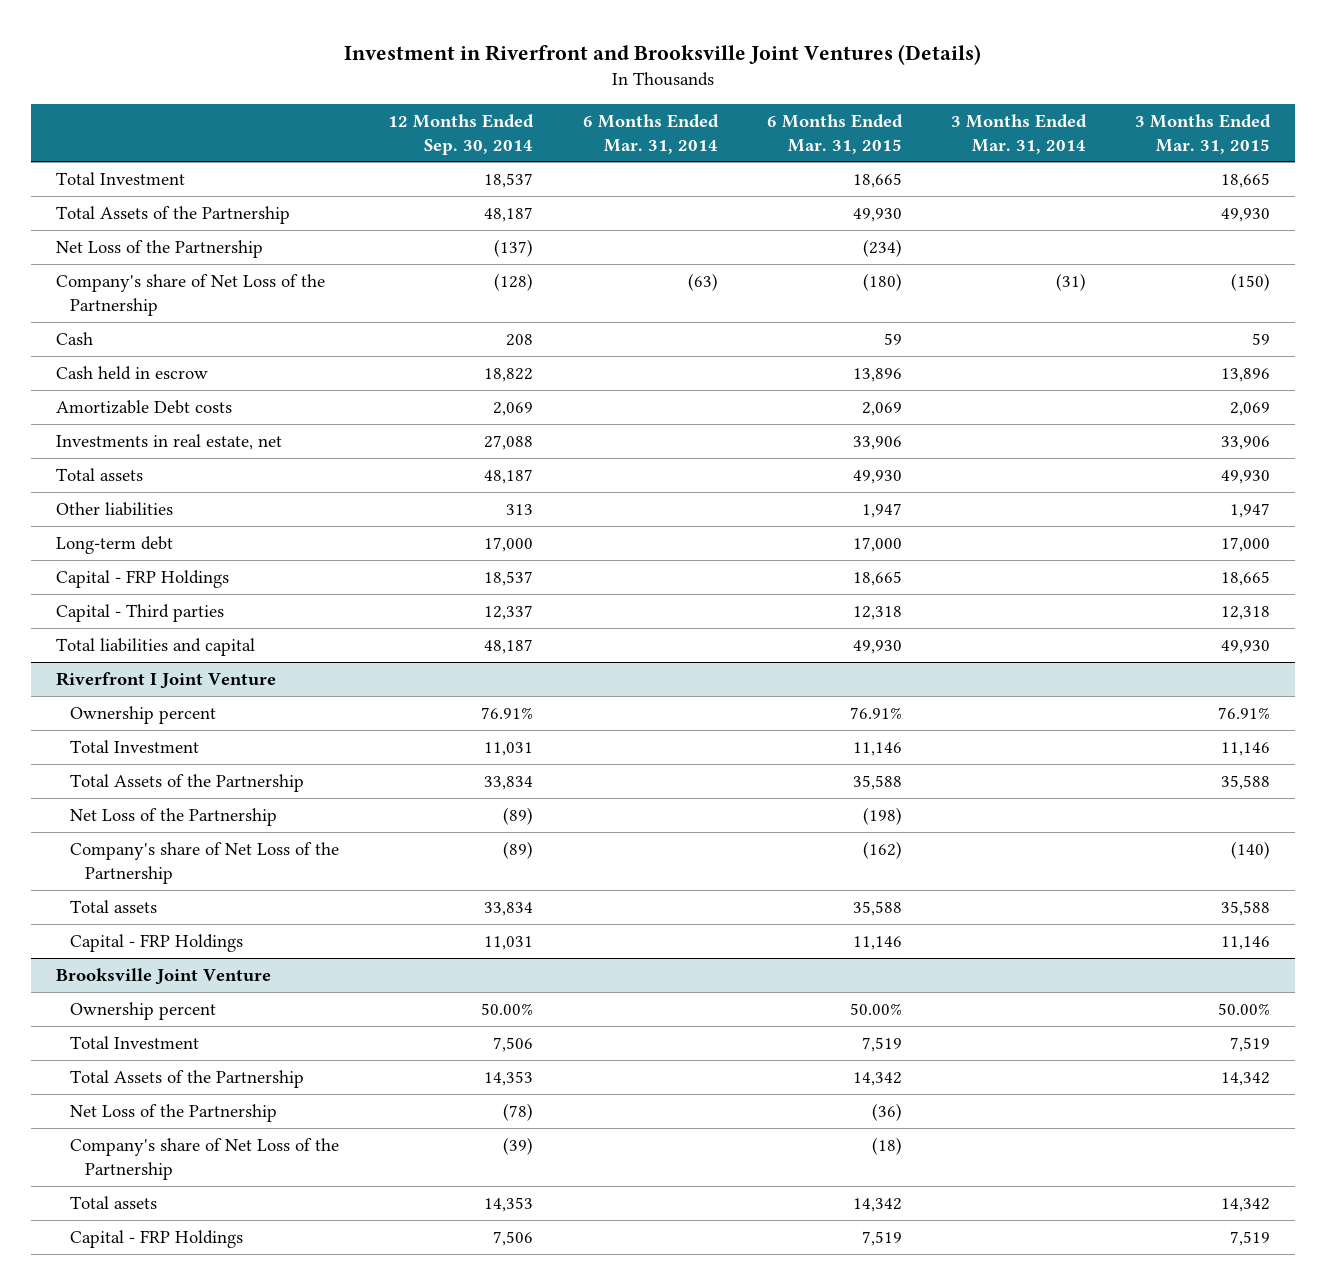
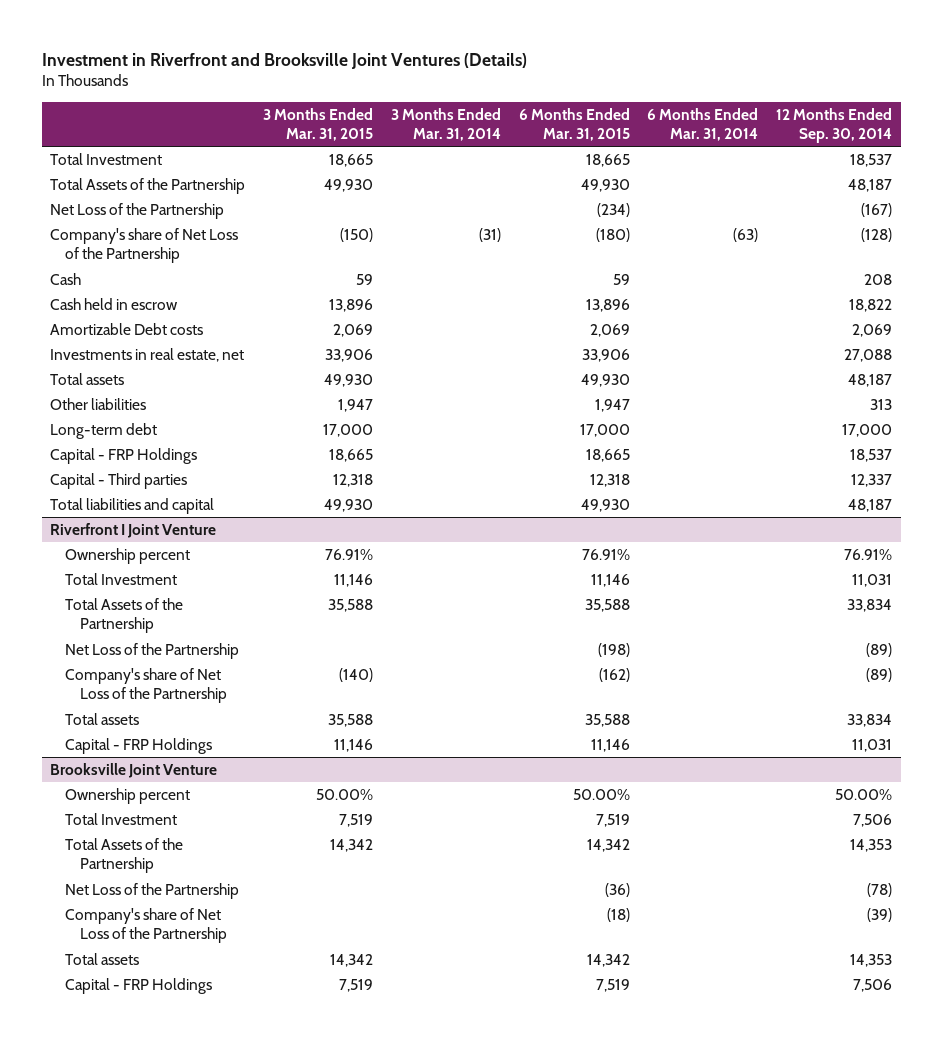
[494,238,534,257] (137) -> [861,203,893,218] (167)

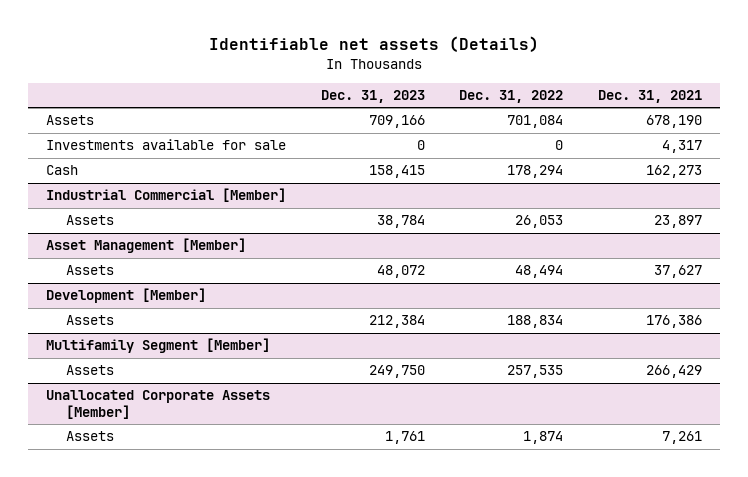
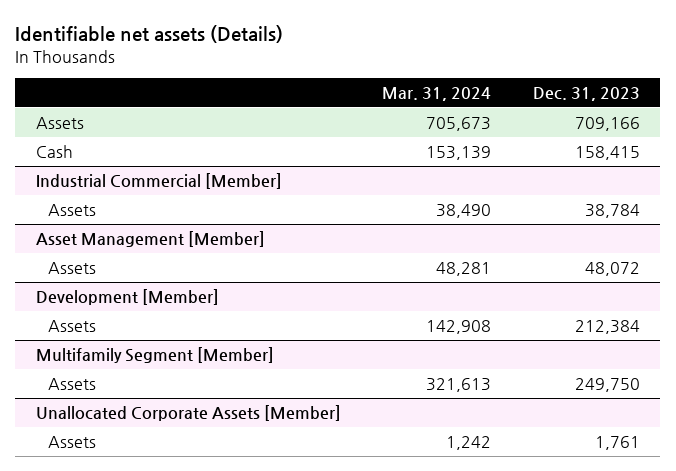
[459,90,564,104] Dec. 31, 2022 -> none
[598,90,703,104] Dec. 31, 2021 -> none
none -> [382,86,492,101] Mar. 31, 2024
[45,139,286,151] Investments available for sale -> none

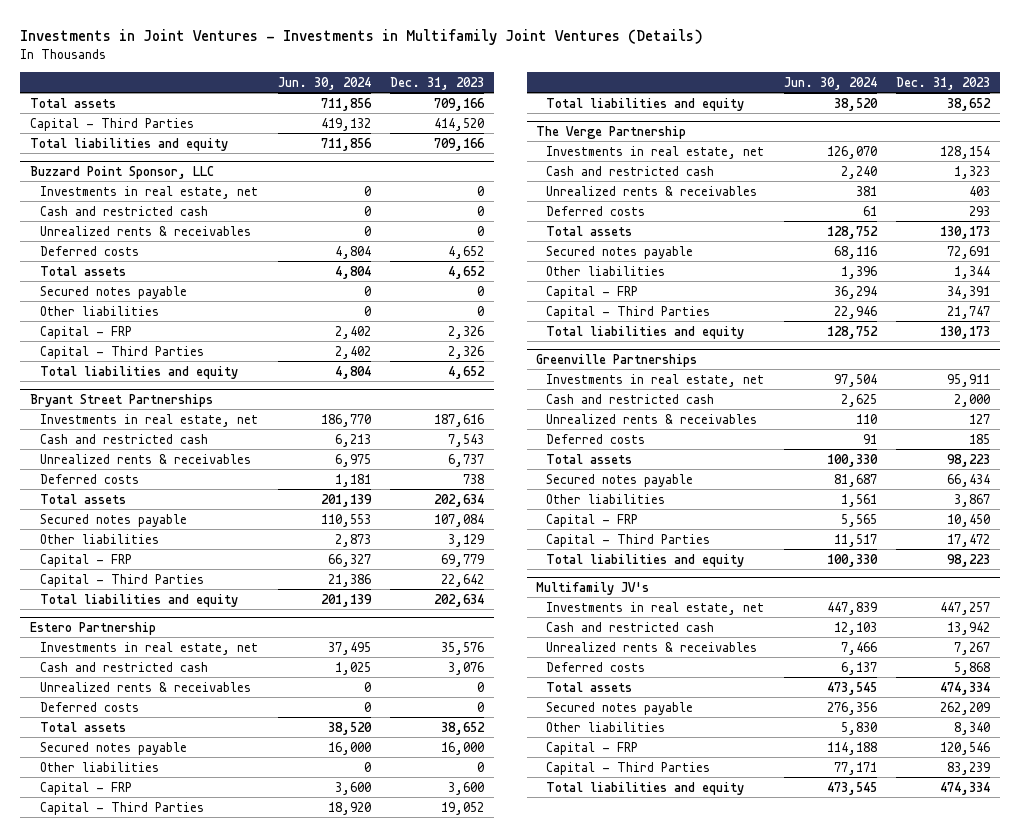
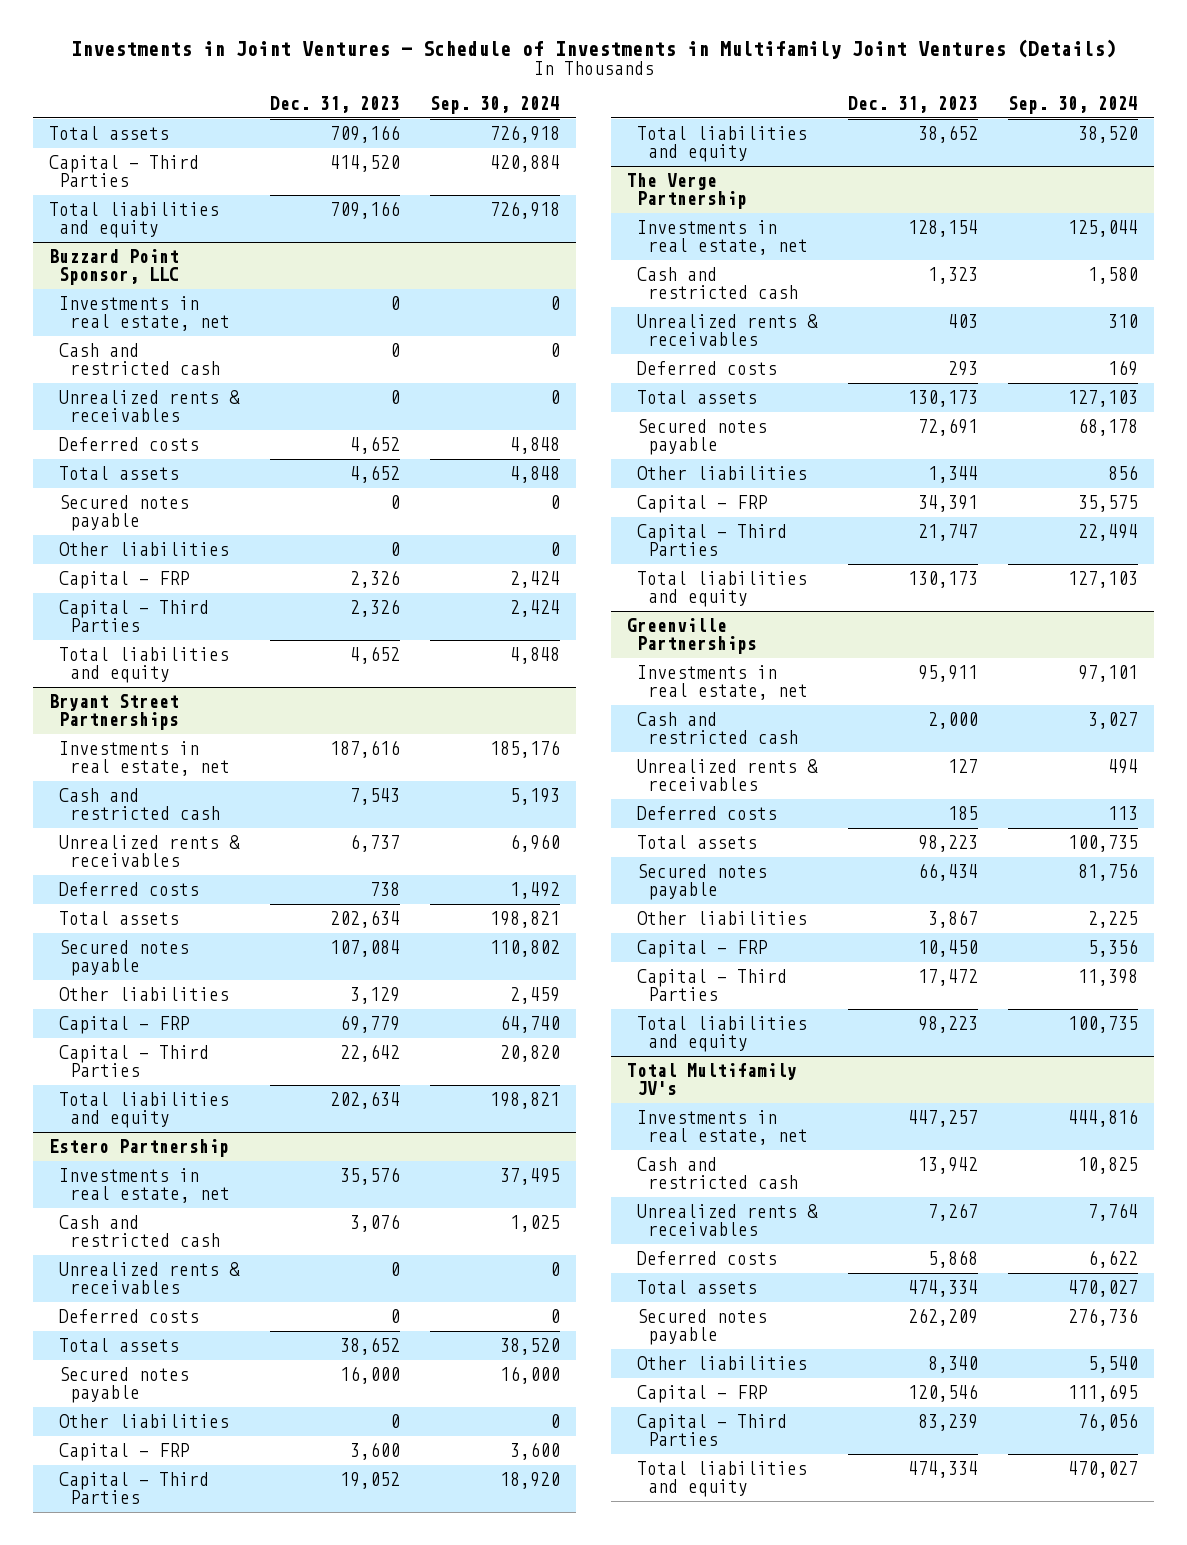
[20,28,704,45] Investments in Joint Ventures - Investments in Multifamily Joint Ventures (Details) -> [70,38,1116,59] Investments in Joint Ventures - Schedule of Investments in Multifamily Joint Ventures (Details)
[277,76,371,90] Jun. 30, 2024 -> none
none -> [430,96,561,115] Sep. 30, 2024
[536,581,650,595] Multifamily JV's -> [626,1063,797,1096] Total Multifamily JV's

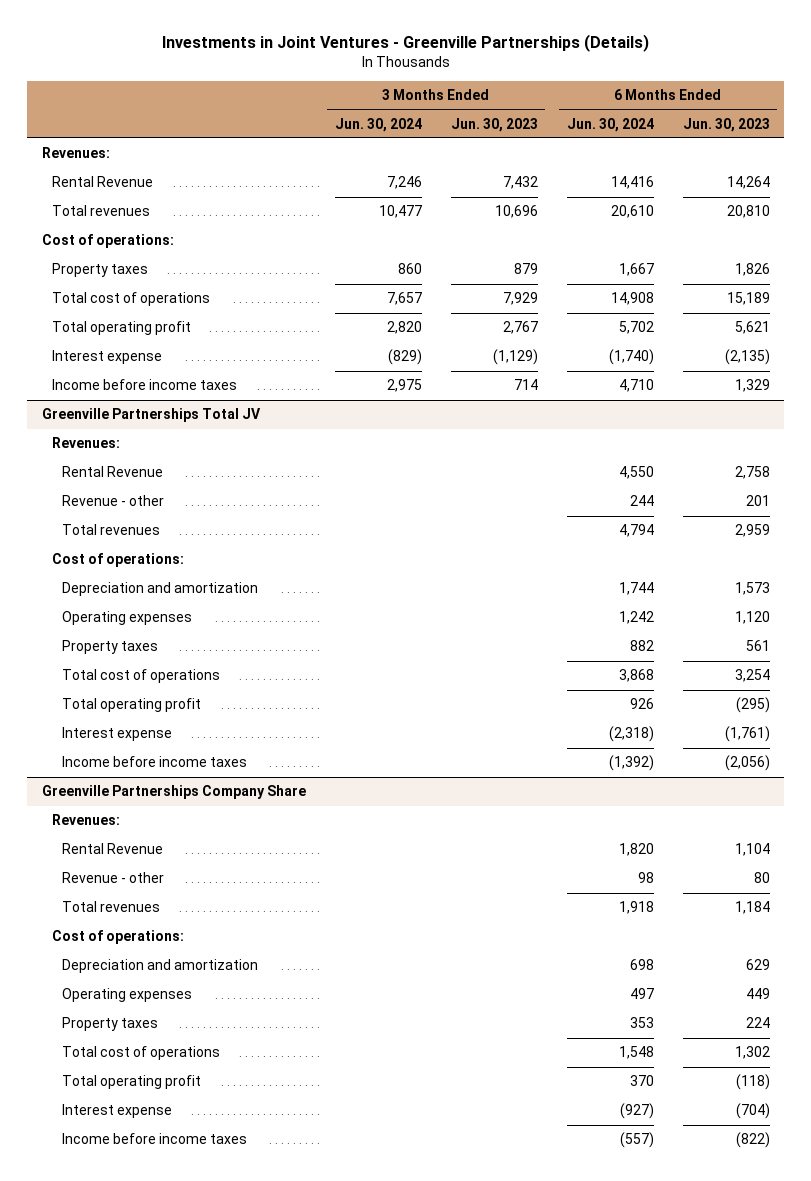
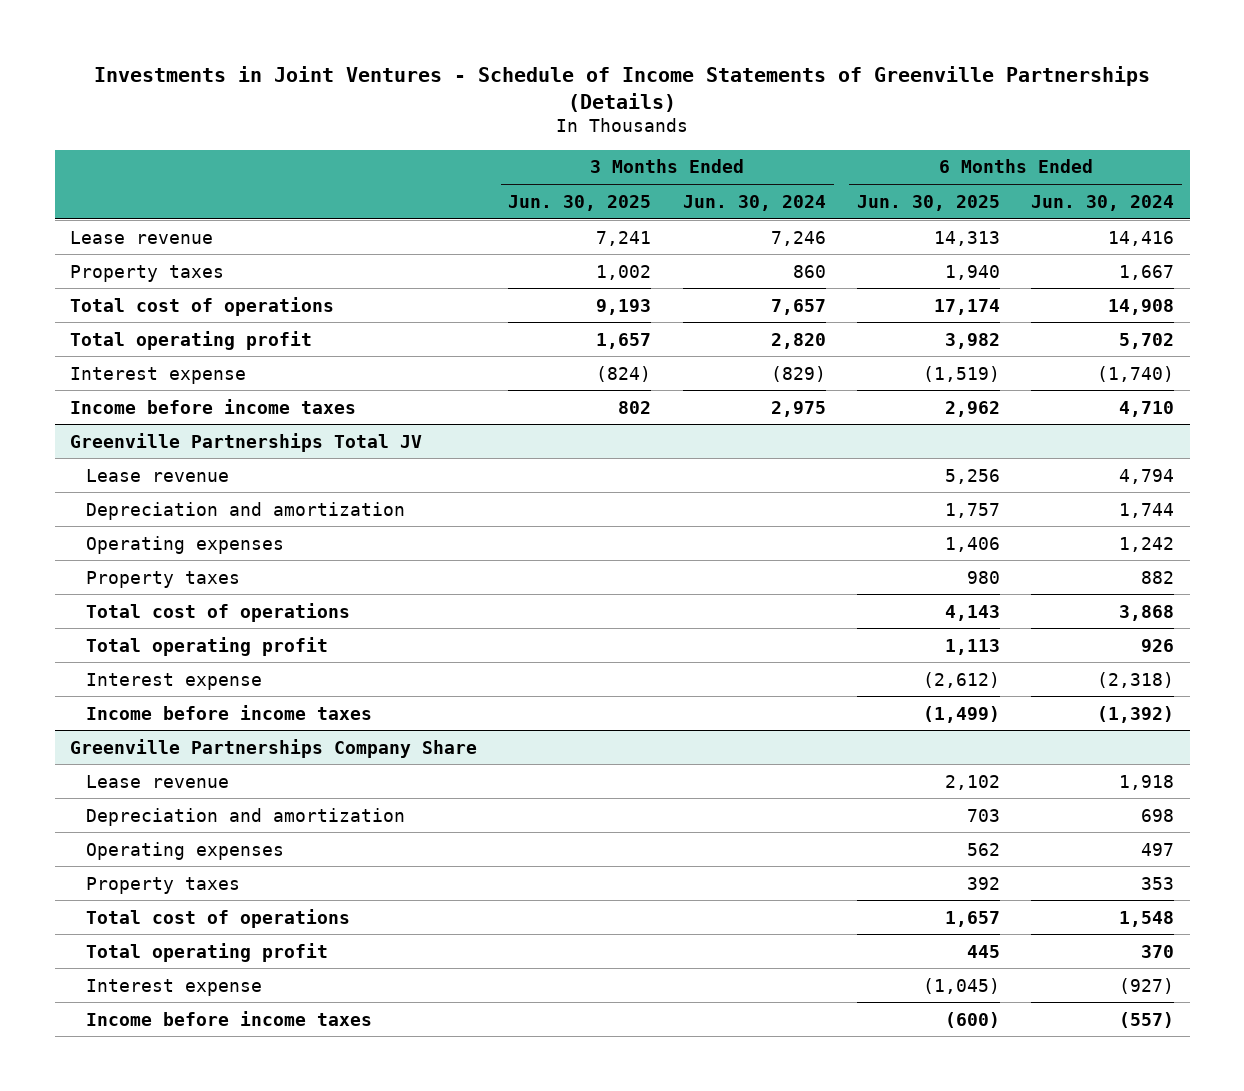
[161,34,649,53] Investments in Joint Ventures - Greenville Partnerships (Details) -> [94,65,1151,112] Investments in Joint Ventures - Schedule of Income Statements of Greenville Partnerships (Details)
[450,117,538,132] Jun. 30, 2023 -> none
[682,117,770,132] Jun. 30, 2023 -> none
none -> [508,194,652,211] Jun. 30, 2025
none -> [856,194,1000,211] Jun. 30, 2025
[41,147,110,159] Revenues: -> none
[51,205,150,217] Total revenues -> none
[41,234,174,249] Cost of operations: -> none
[51,176,153,188] Rental Revenue -> [70,230,214,244] Lease revenue
[51,437,120,449] Revenues: -> none
[62,495,165,507] Revenue - other -> none
[62,524,161,536] Total revenues -> none
[51,553,184,568] Cost of operations: -> none
[62,466,164,478] Rental Revenue -> [86,468,230,482] Lease revenue
[618,466,654,480] 4,550 -> [1119,468,1175,484] 4,794
[51,814,120,826] Revenues: -> none
[62,872,165,884] Revenue - other -> none
[62,901,161,913] Total revenues -> none
[51,930,184,945] Cost of operations: -> none
[62,843,164,855] Rental Revenue -> [86,774,230,788] Lease revenue
[618,843,654,857] 1,820 -> [1119,774,1175,790] 1,918

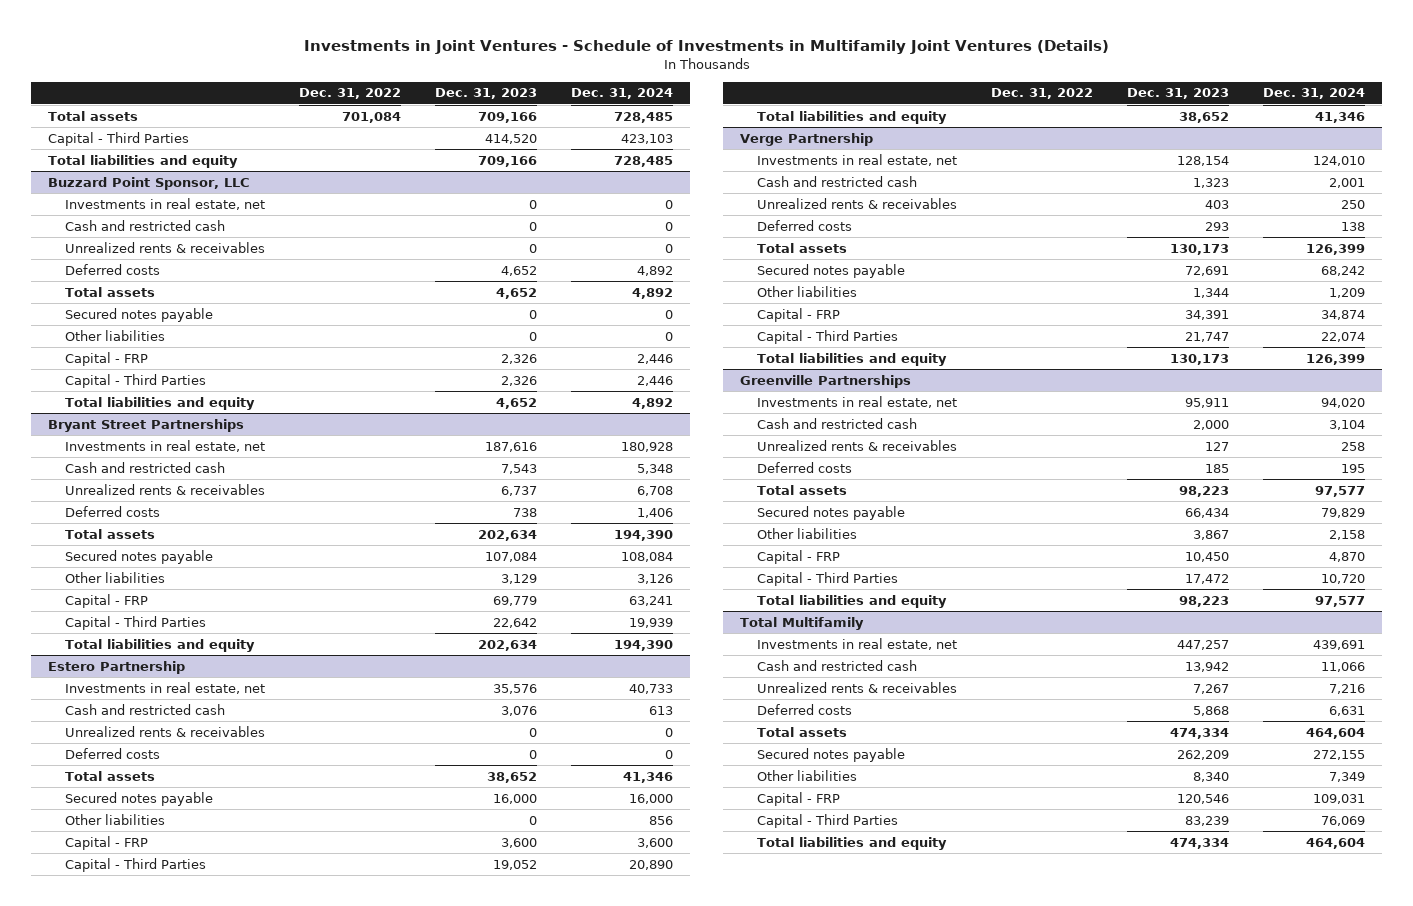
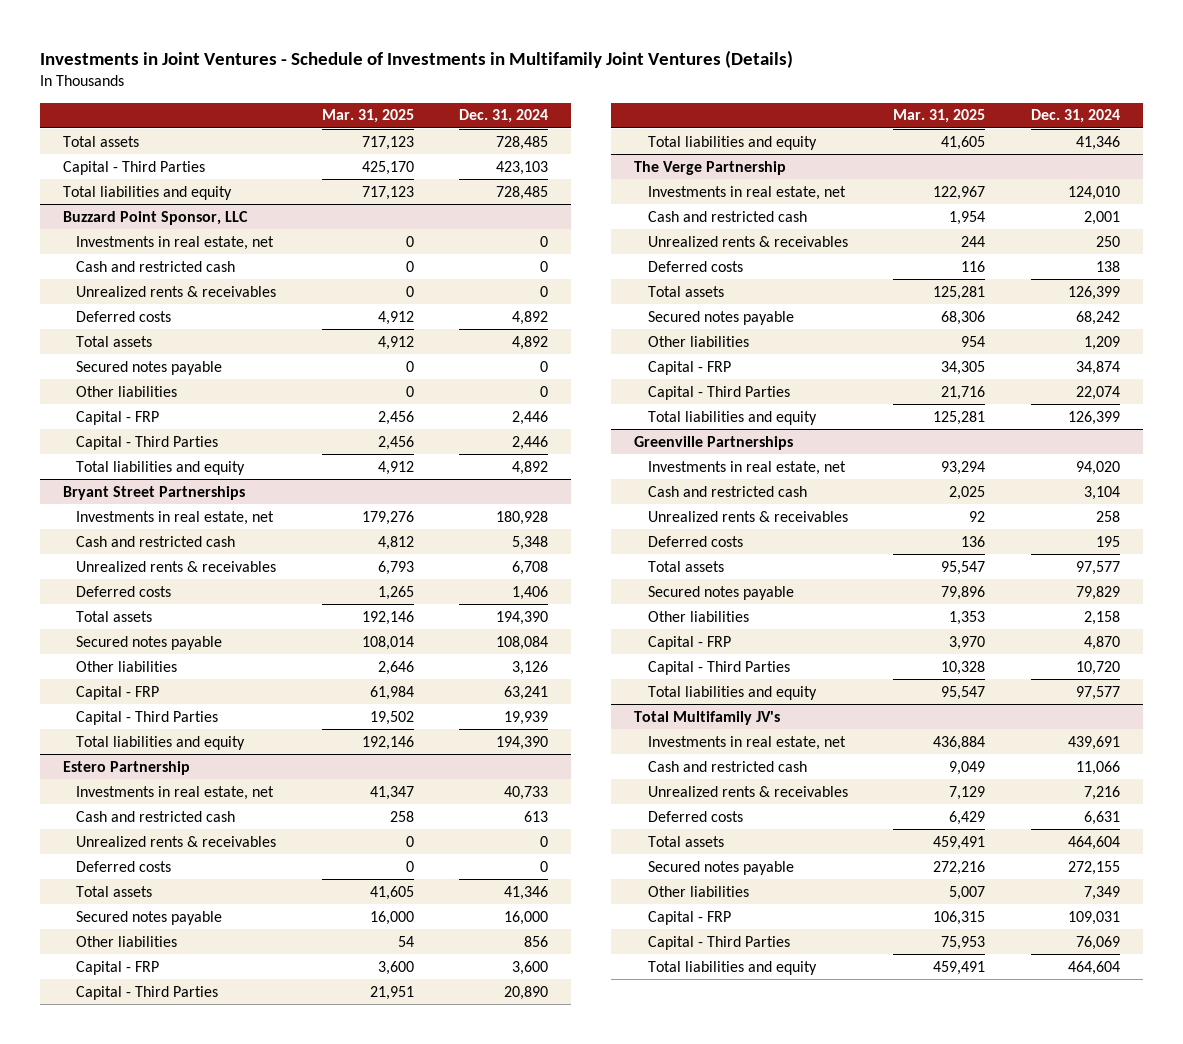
[299,88,402,100] Dec. 31, 2022 -> none
[435,88,538,100] Dec. 31, 2023 -> none
none -> [321,109,414,124] Mar. 31, 2025
[739,132,873,146] Verge Partnership -> [634,160,787,175] The Verge Partnership
[739,616,864,630] Total Multifamily -> [634,710,781,725] Total Multifamily JV's

